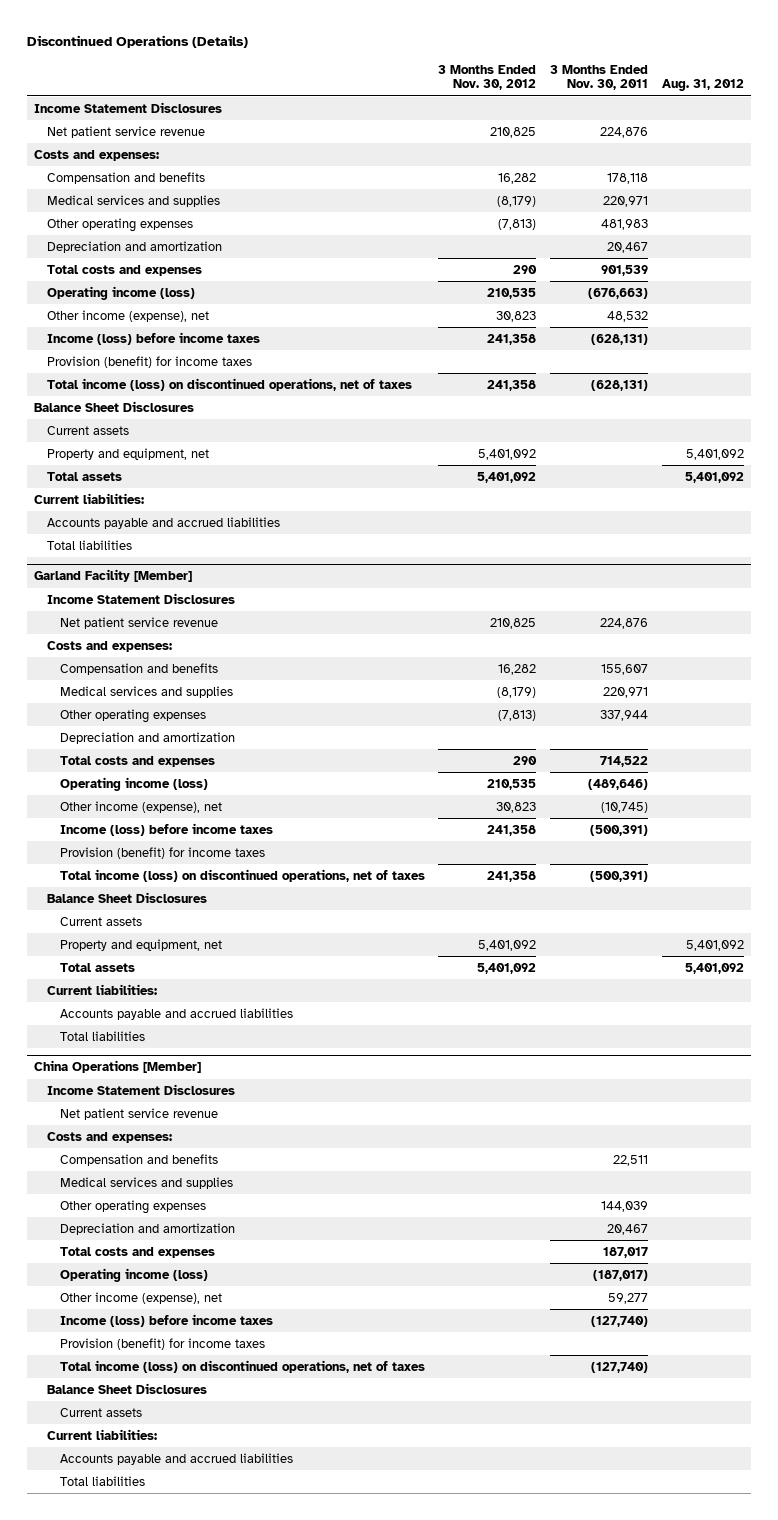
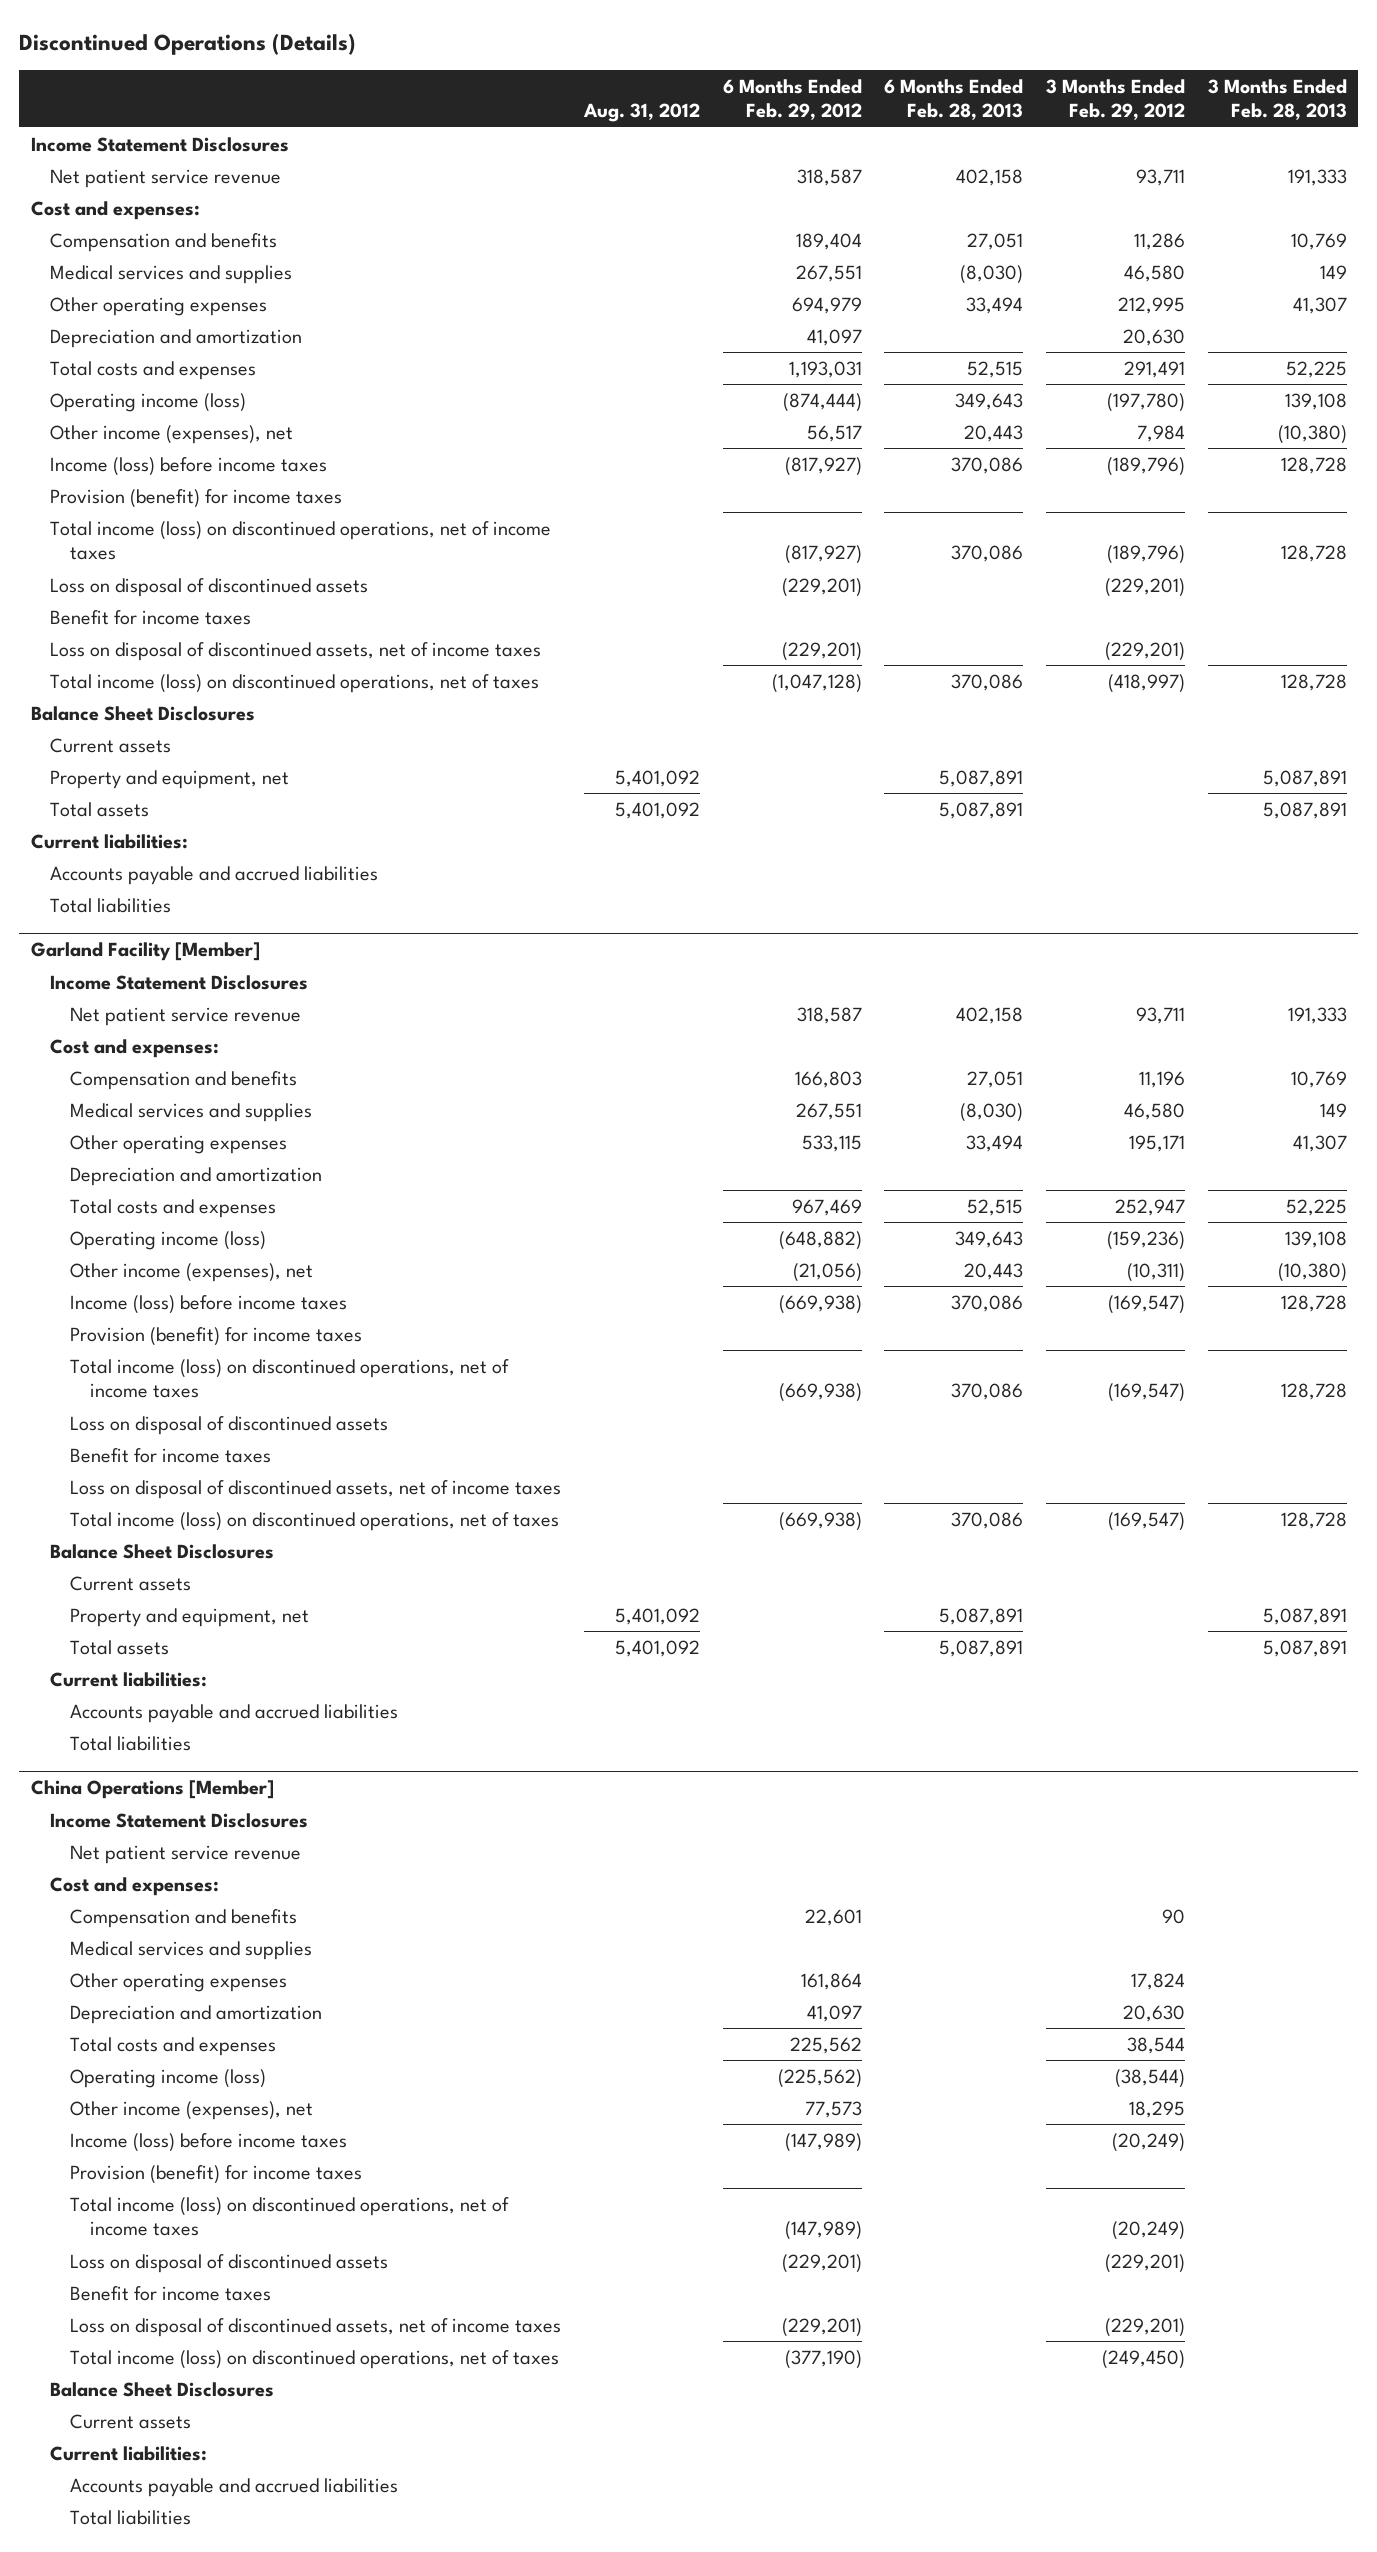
[438,64,537,91] 3 Months Ended Nov. 30, 2012 -> none
[550,64,649,91] 3 Months Ended Nov. 30, 2011 -> none
none -> [722,78,862,121] 6 Months Ended Feb. 29, 2012
none -> [884,78,1024,121] 6 Months Ended Feb. 28, 2013
none -> [1046,78,1186,121] 3 Months Ended Feb. 29, 2012
none -> [1207,78,1347,121] 3 Months Ended Feb. 28, 2013
[33,149,159,161] Costs and expenses: -> [30,200,200,220] Cost and expenses:
[46,309,209,322] Other income (expense), net -> [50,424,294,444] Other income (expenses), net
none -> [50,520,552,561] Total income (loss) on discontinued operations, net of income taxes
none -> [50,577,369,597] Loss on disposal of discontinued assets
none -> [50,609,252,625] Benefit for income taxes
none -> [50,641,542,661] Loss on disposal of discontinued assets, net of income taxes
[46,640,172,652] Costs and expenses: -> [50,1038,220,1058] Cost and expenses:
[59,800,222,813] Other income (expense), net -> [69,1262,313,1282] Other income (expenses), net
none -> [69,1358,509,1399] Total income (loss) on discontinued operations, net of income taxes
none -> [69,1415,388,1435] Loss on disposal of discontinued assets
none -> [69,1447,271,1463] Benefit for income taxes
none -> [69,1479,561,1499] Loss on disposal of discontinued assets, net of income taxes
[46,1131,172,1143] Costs and expenses: -> [50,1876,220,1896] Cost and expenses:
[59,1291,222,1304] Other income (expense), net -> [69,2100,313,2120] Other income (expenses), net
none -> [69,2196,509,2237] Total income (loss) on discontinued operations, net of income taxes
none -> [69,2253,388,2273] Loss on disposal of discontinued assets
none -> [69,2285,271,2301] Benefit for income taxes
none -> [69,2317,561,2337] Loss on disposal of discontinued assets, net of income taxes

